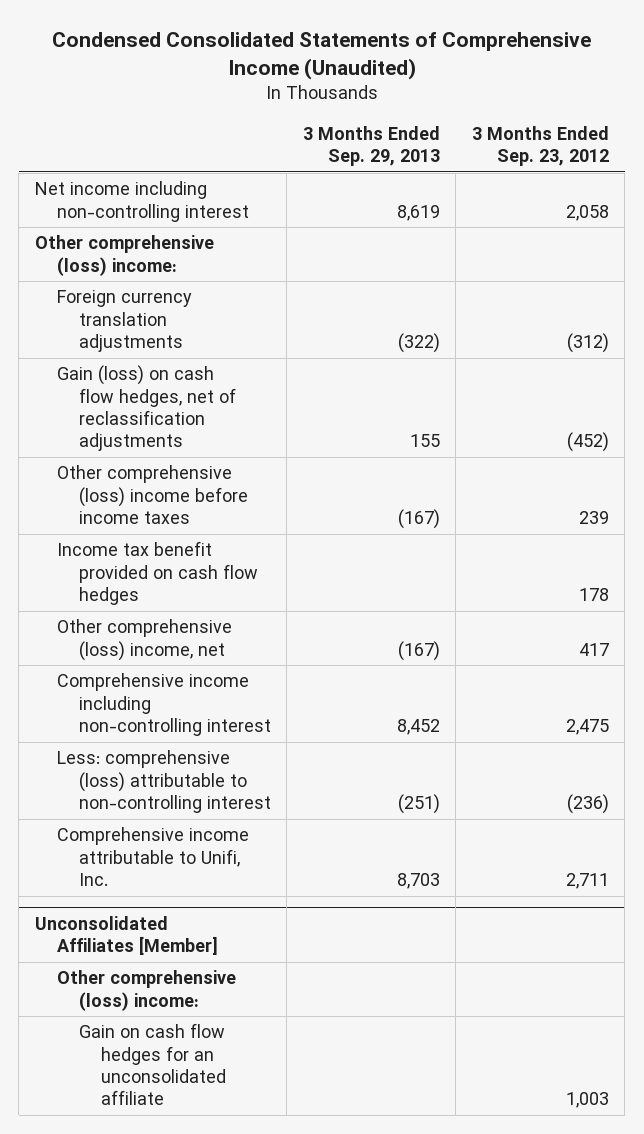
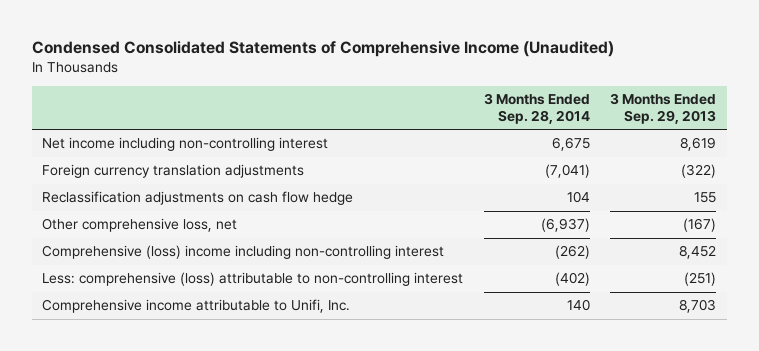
[471,125,609,167] 3 Months Ended Sep. 23, 2012 -> none
none -> [483,93,590,124] 3 Months Ended Sep. 28, 2014
[34,235,214,276] Other comprehensive (loss) income: -> none
[56,465,248,525] Other comprehensive (loss) income before income taxes -> none
[56,541,258,606] Income tax benefit provided on cash flow hedges -> none
[56,365,236,452] Gain (loss) on cash flow hedges, net of reclassification adjustments -> [42,191,354,206] Reclassification adjustments on cash flow hedge
[56,619,232,661] Other comprehensive (loss) income, net -> [42,218,238,233] Other comprehensive loss, net
[56,673,271,737] Comprehensive income including non-controlling interest -> [42,245,445,260] Comprehensive (loss) income including non-controlling interest
[34,915,218,955] Unconsolidated Affiliates [Member] -> none
[56,970,236,1011] Other comprehensive (loss) income: -> none
[78,1023,226,1106] Gain on cash flow hedges for an unconsolidated affiliate -> none

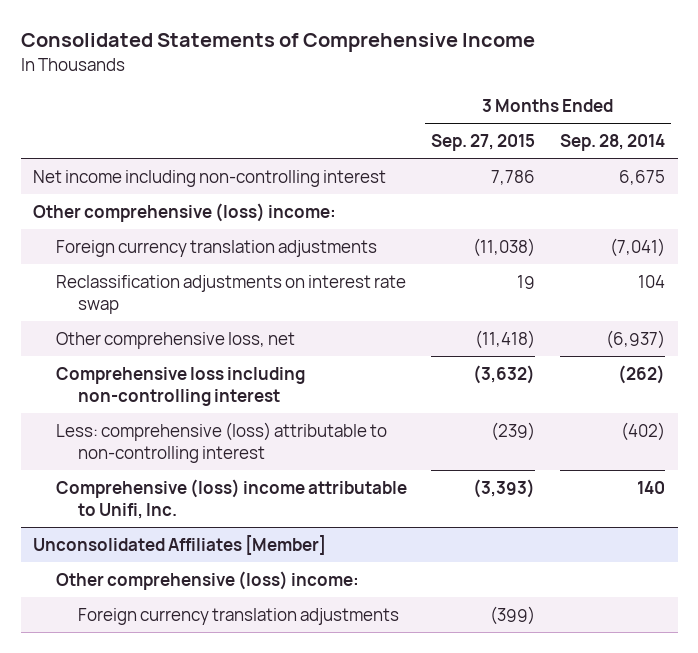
[31,41,614,58] Condensed Consolidated Statements of Comprehensive Income (Unaudited) -> [20,33,535,53] Consolidated Statements of Comprehensive Income
[610,93,717,124] 3 Months Ended Sep. 29, 2013 -> none
none -> [431,133,536,151] Sep. 27, 2015
none -> [33,202,337,222] Other comprehensive (loss) income:
[42,191,354,206] Reclassification adjustments on cash flow hedge -> [55,274,406,314] Reclassification adjustments on interest rate swap
[42,245,445,260] Comprehensive (loss) income including non-controlling interest -> [55,366,305,406] Comprehensive loss including non-controlling interest
[42,299,351,314] Comprehensive income attributable to Unifi, Inc. -> [55,478,407,519] Comprehensive (loss) income attributable to Unifi, Inc.
none -> [33,534,327,555] Unconsolidated Affiliates [Member]
none -> [55,570,359,590] Other comprehensive (loss) income:
none -> [78,607,400,625] Foreign currency translation adjustments

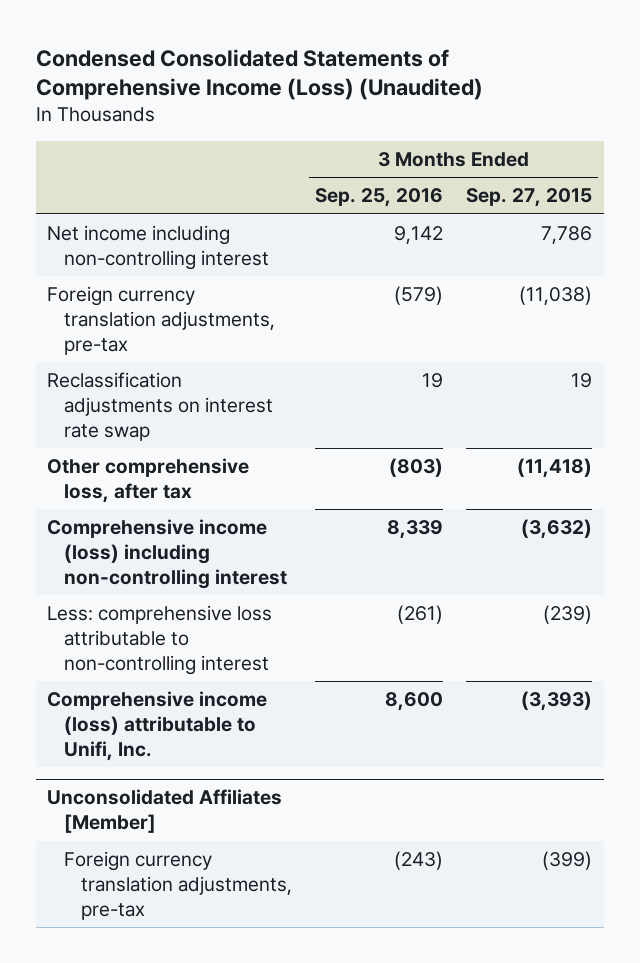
[20,33,535,53] Consolidated Statements of Comprehensive Income -> [35,48,483,101] Condensed Consolidated Statements of Comprehensive Income (Loss) (Unaudited)
[560,133,666,151] Sep. 28, 2014 -> none
none -> [315,188,444,208] Sep. 25, 2016
[33,202,337,222] Other comprehensive (loss) income: -> none
[55,239,377,257] Foreign currency translation adjustments -> [47,286,276,355] Foreign currency translation adjustments, pre-tax
[55,331,295,349] Other comprehensive loss, net -> [47,458,250,503] Other comprehensive loss, after tax
[55,366,305,406] Comprehensive loss including non-controlling interest -> [47,519,288,589] Comprehensive income (loss) including non-controlling interest
[55,421,387,463] Less: comprehensive (loss) attributable to non-controlling interest -> [47,605,273,675] Less: comprehensive loss attributable to non-controlling interest
[55,478,407,519] Comprehensive (loss) income attributable to Unifi, Inc. -> [47,691,268,761] Comprehensive income (loss) attributable to Unifi, Inc.
[55,570,359,590] Other comprehensive (loss) income: -> none
[78,607,400,625] Foreign currency translation adjustments -> [64,851,293,920] Foreign currency translation adjustments, pre-tax

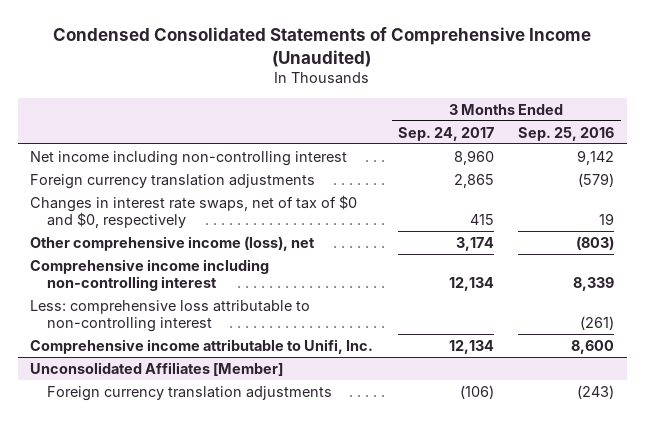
[35,48,483,101] Condensed Consolidated Statements of Comprehensive Income (Loss) (Unaudited) -> [53,26,592,67] Condensed Consolidated Statements of Comprehensive Income (Unaudited)
[466,188,593,208] Sep. 27, 2015 -> none
none -> [397,126,494,141] Sep. 24, 2017
[47,372,274,441] Reclassification adjustments on interest rate swap -> none
[47,286,276,355] Foreign currency translation adjustments, pre-tax -> [30,173,316,189] Foreign currency translation adjustments
none -> [30,194,358,229] Changes in interest rate swaps, net of tax of $0 and $0, respectively
[47,458,250,503] Other comprehensive loss, after tax -> [30,235,316,251] Other comprehensive income (loss), net
[47,519,288,589] Comprehensive income (loss) including non-controlling interest -> [30,258,270,292] Comprehensive income including non-controlling interest
[47,691,268,761] Comprehensive income (loss) attributable to Unifi, Inc. -> [30,338,374,354] Comprehensive income attributable to Unifi, Inc.
[64,851,293,920] Foreign currency translation adjustments, pre-tax -> [47,385,333,401] Foreign currency translation adjustments

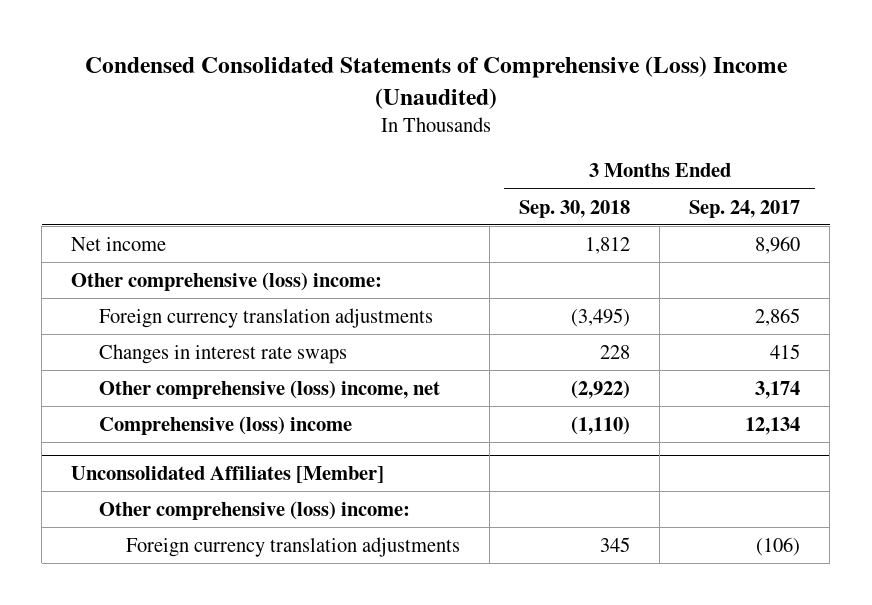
[53,26,592,67] Condensed Consolidated Statements of Comprehensive Income (Unaudited) -> [84,56,788,109] Condensed Consolidated Statements of Comprehensive (Loss) Income (Unaudited)
[518,126,615,141] Sep. 25, 2016 -> none
none -> [518,199,630,218] Sep. 30, 2018
[30,150,348,166] Net income including non-controlling interest -> [71,236,167,251] Net income
none -> [71,271,383,291] Other comprehensive (loss) income:
[30,258,270,292] Comprehensive income including non-controlling interest -> none
[30,299,311,333] Less: comprehensive loss attributable to non-controlling interest -> none
[30,194,358,229] Changes in interest rate swaps, net of tax of $0 and $0, respectively -> [98,343,347,364] Changes in interest rate swaps
[30,235,316,251] Other comprehensive income (loss), net -> [98,379,440,399] Other comprehensive (loss) income, net
[30,338,374,354] Comprehensive income attributable to Unifi, Inc. -> [98,415,352,435] Comprehensive (loss) income
none -> [98,500,410,520] Other comprehensive (loss) income:

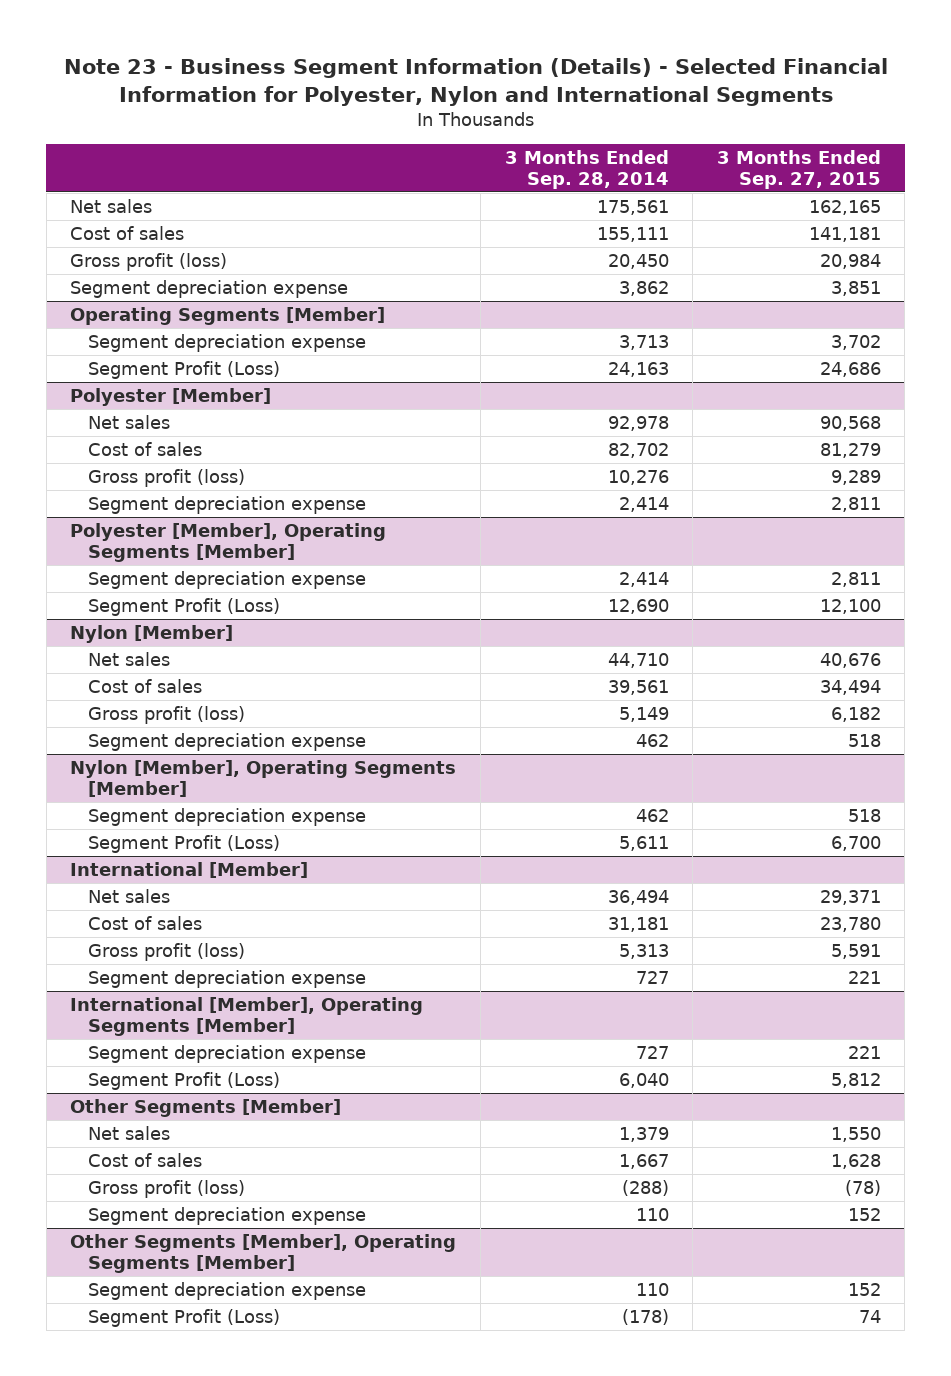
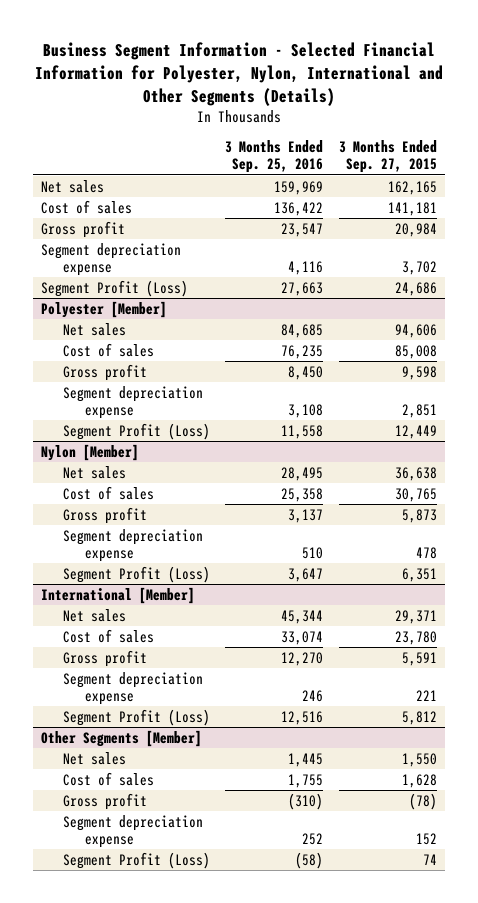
[63,58,888,106] Note 23 - Business Segment Information (Details) - Selected Financial Information for Polyester, Nylon and International Segments -> [34,42,443,106] Business Segment Information - Selected Financial Information for Polyester, Nylon, International and Other Segments (Details)
[504,149,669,189] 3 Months Ended Sep. 28, 2014 -> none
none -> [225,140,324,174] 3 Months Ended Sep. 25, 2016
[70,280,349,299] Segment depreciation expense -> none
[70,307,386,326] Operating Segments [Member] -> none
[70,253,228,272] Gross profit (loss) -> [40,220,125,238] Gross profit
[70,523,387,563] Polyester [Member], Operating Segments [Member] -> none
[87,571,366,590] Segment depreciation expense -> none
[819,416,881,432] 90,568 -> [394,323,437,338] 94,606
[819,443,881,459] 81,279 -> [394,344,437,359] 85,008
[87,469,245,488] Gross profit (loss) -> [62,363,147,381] Gross profit
[830,470,881,486] 9,289 -> [401,365,437,380] 9,598
[830,497,881,513] 2,811 -> [401,403,437,418] 2,851
[819,599,881,615] 12,100 -> [394,424,437,439] 12,449
[70,760,457,798] Nylon [Member], Operating Segments [Member] -> none
[87,808,366,827] Segment depreciation expense -> none
[819,653,881,669] 40,676 -> [394,466,437,481] 36,638
[819,680,881,696] 34,494 -> [394,487,437,502] 30,765
[87,706,245,725] Gross profit (loss) -> [62,506,147,524] Gross profit
[830,707,881,723] 6,182 -> [401,508,437,523] 5,873
[847,734,881,748] 518 -> [415,546,437,559] 478
[830,836,881,852] 6,700 -> [401,567,437,582] 6,351
[87,970,366,989] Segment depreciation expense -> none
[70,997,424,1037] International [Member], Operating Segments [Member] -> none
[87,943,245,962] Gross profit (loss) -> [62,649,147,667] Gross profit
[87,1207,366,1226] Segment depreciation expense -> none
[70,1234,457,1274] Other Segments [Member], Operating Segments [Member] -> none
[87,1180,245,1199] Gross profit (loss) -> [62,792,147,810] Gross profit

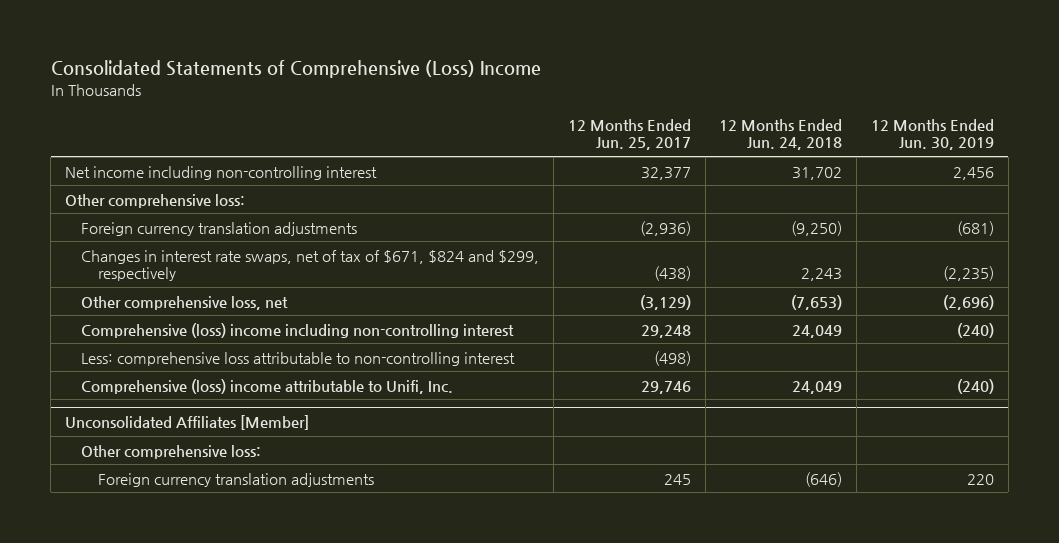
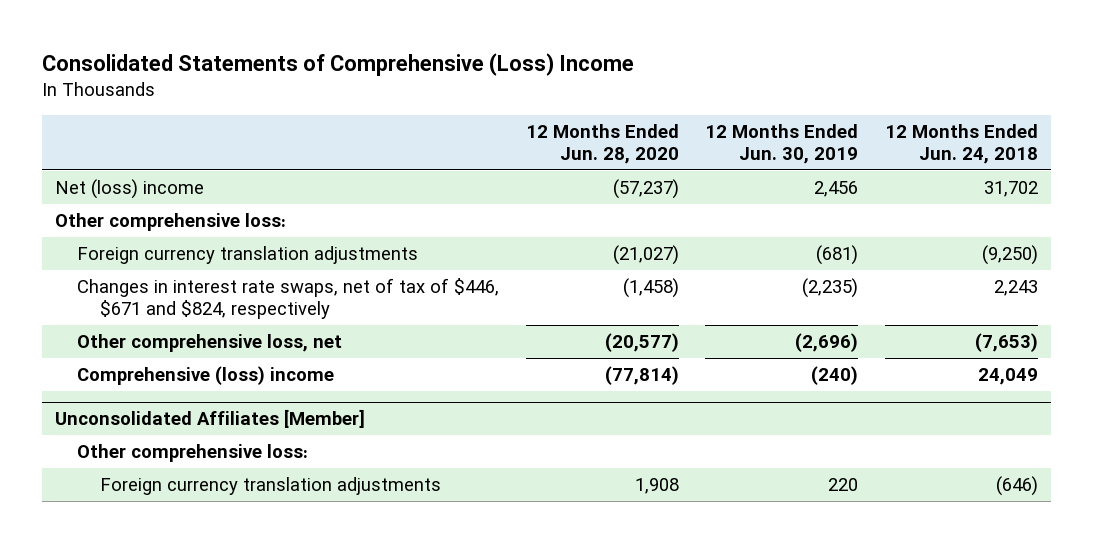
[567,118,691,151] 12 Months Ended Jun. 25, 2017 -> none
none -> [525,123,679,164] 12 Months Ended Jun. 28, 2020
[65,165,378,180] Net income including non-controlling interest -> [54,179,204,200] Net (loss) income
[81,249,540,282] Changes in interest rate swaps, net of tax of $671, $824 and $299, respectively -> [77,278,500,320] Changes in interest rate swaps, net of tax of $446, $671 and $824, respectively
[81,322,515,338] Comprehensive (loss) income including non-controlling interest -> none
[81,351,516,366] Less: comprehensive loss attributable to non-controlling interest -> none
[81,378,454,394] Comprehensive (loss) income attributable to Unifi, Inc. -> [77,366,335,386] Comprehensive (loss) income

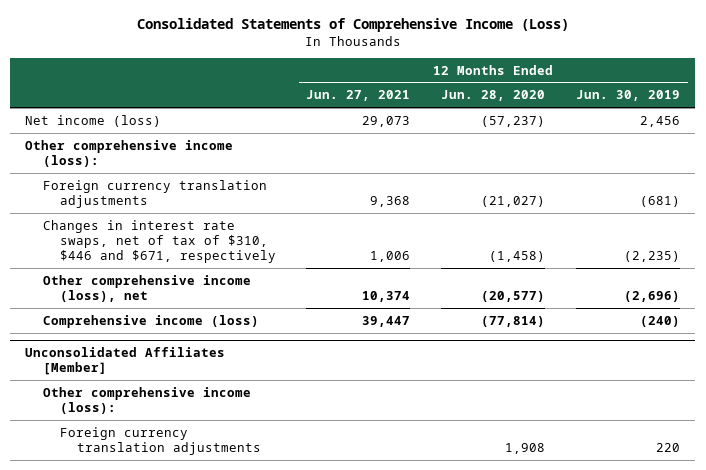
[41,52,634,76] Consolidated Statements of Comprehensive (Loss) Income -> [136,18,569,33] Consolidated Statements of Comprehensive Income (Loss)
[884,123,1038,164] 12 Months Ended Jun. 24, 2018 -> none
none -> [306,90,411,102] Jun. 27, 2021
[54,179,204,200] Net (loss) income -> [25,114,162,127] Net income (loss)
[54,213,286,232] Other comprehensive loss: -> [25,139,234,167] Other comprehensive income (loss):
[77,278,500,320] Changes in interest rate swaps, net of tax of $446, $671 and $824, respectively -> [42,219,276,263] Changes in interest rate swaps, net of tax of $310, $446 and $671, respectively
[77,334,343,353] Other comprehensive loss, net -> [42,274,251,302] Other comprehensive income (loss), net
[77,366,335,386] Comprehensive (loss) income -> [42,314,259,328] Comprehensive income (loss)
[77,444,309,463] Other comprehensive loss: -> [42,386,251,414] Other comprehensive income (loss):

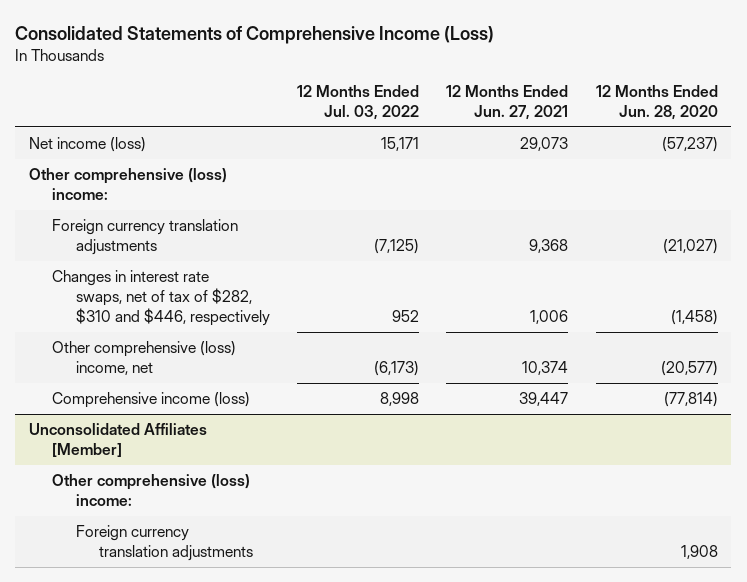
[576,90,681,102] Jun. 30, 2019 -> none
none -> [296,85,419,121] 12 Months Ended Jul. 03, 2022
[25,139,234,167] Other comprehensive income (loss): -> [28,167,227,201] Other comprehensive (loss) income:
[42,219,276,263] Changes in interest rate swaps, net of tax of $310, $446 and $671, respectively -> [52,269,270,327] Changes in interest rate swaps, net of tax of $282, $310 and $446, respectively
[42,274,251,302] Other comprehensive income (loss), net -> [52,340,237,376] Other comprehensive (loss) income, net
[42,386,251,414] Other comprehensive income (loss): -> [52,473,251,507] Other comprehensive (loss) income:

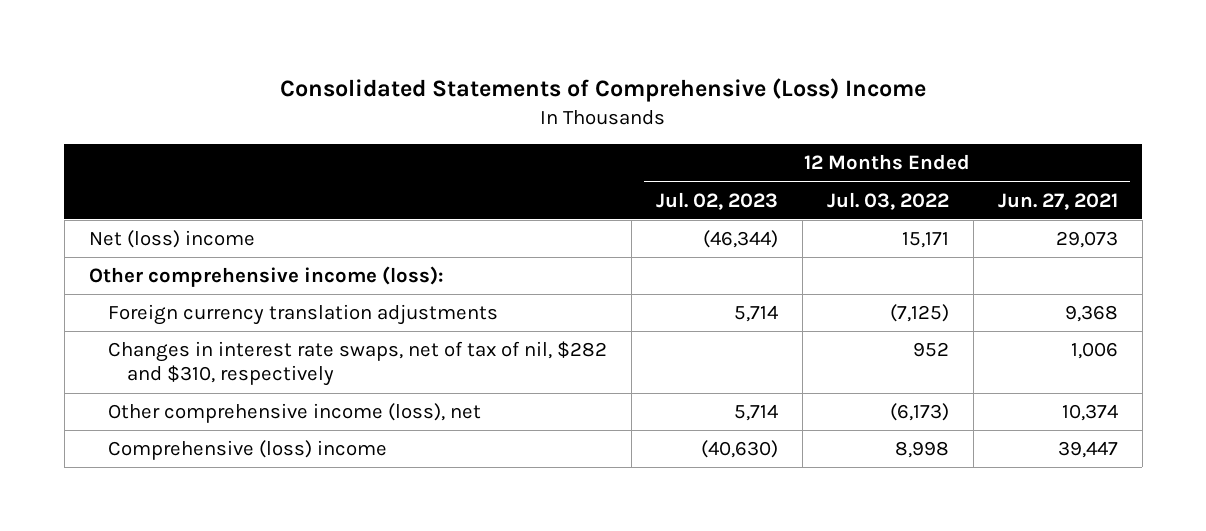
[15,25,495,44] Consolidated Statements of Comprehensive Income (Loss) -> [280,78,927,103] Consolidated Statements of Comprehensive (Loss) Income
[595,85,718,121] 12 Months Ended Jun. 28, 2020 -> none
none -> [655,191,778,210] Jul. 02, 2023
[28,136,146,152] Net income (loss) -> [88,230,255,249] Net (loss) income
[28,167,227,201] Other comprehensive (loss) income: -> [88,266,444,288] Other comprehensive income (loss):
[28,422,207,458] Unconsolidated Affiliates [Member] -> none
[52,473,251,507] Other comprehensive (loss) income: -> none
[75,524,253,562] Foreign currency translation adjustments -> none
[52,269,270,327] Changes in interest rate swaps, net of tax of $282, $310 and $446, respectively -> [108,341,608,387] Changes in interest rate swaps, net of tax of nil, $282 and $310, respectively
[52,340,237,376] Other comprehensive (loss) income, net -> [108,403,482,424] Other comprehensive income (loss), net
[52,391,251,408] Comprehensive income (loss) -> [108,440,388,461] Comprehensive (loss) income

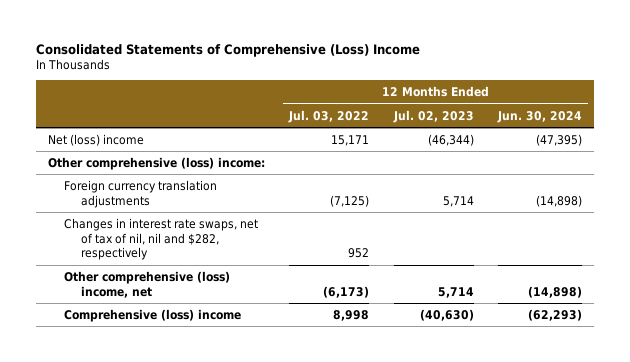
[997,192,1118,210] Jun. 27, 2021 -> none
none -> [496,110,582,123] Jun. 30, 2024
[88,266,444,288] Other comprehensive income (loss): -> [47,156,265,170] Other comprehensive (loss) income:
[108,341,608,387] Changes in interest rate swaps, net of tax of nil, $282 and $310, respectively -> [64,217,259,261] Changes in interest rate swaps, net of tax of nil, nil and $282, respectively
[108,403,482,424] Other comprehensive income (loss), net -> [64,270,231,298] Other comprehensive (loss) income, net

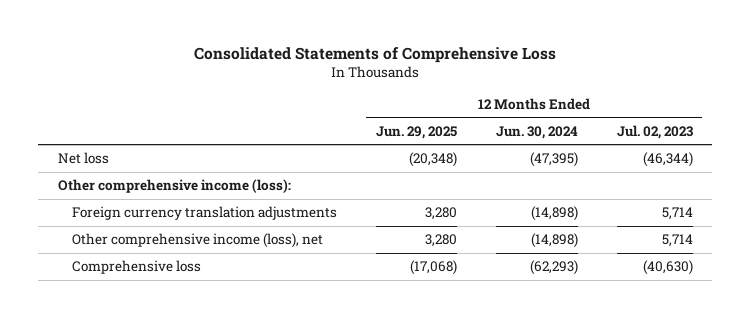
[35,43,420,57] Consolidated Statements of Comprehensive (Loss) Income -> [194,46,557,63] Consolidated Statements of Comprehensive Loss
[288,109,370,123] Jul. 03, 2022 -> none
none -> [375,125,457,139] Jun. 29, 2025
[47,133,144,146] Net (loss) income -> [57,152,109,165] Net loss
[47,156,265,170] Other comprehensive (loss) income: -> [57,179,291,194] Other comprehensive income (loss):
[64,217,259,261] Changes in interest rate swaps, net of tax of nil, nil and $282, respectively -> none
[64,270,231,298] Other comprehensive (loss) income, net -> [71,233,323,249] Other comprehensive income (loss), net
[64,308,242,322] Comprehensive (loss) income -> [71,260,201,275] Comprehensive loss

